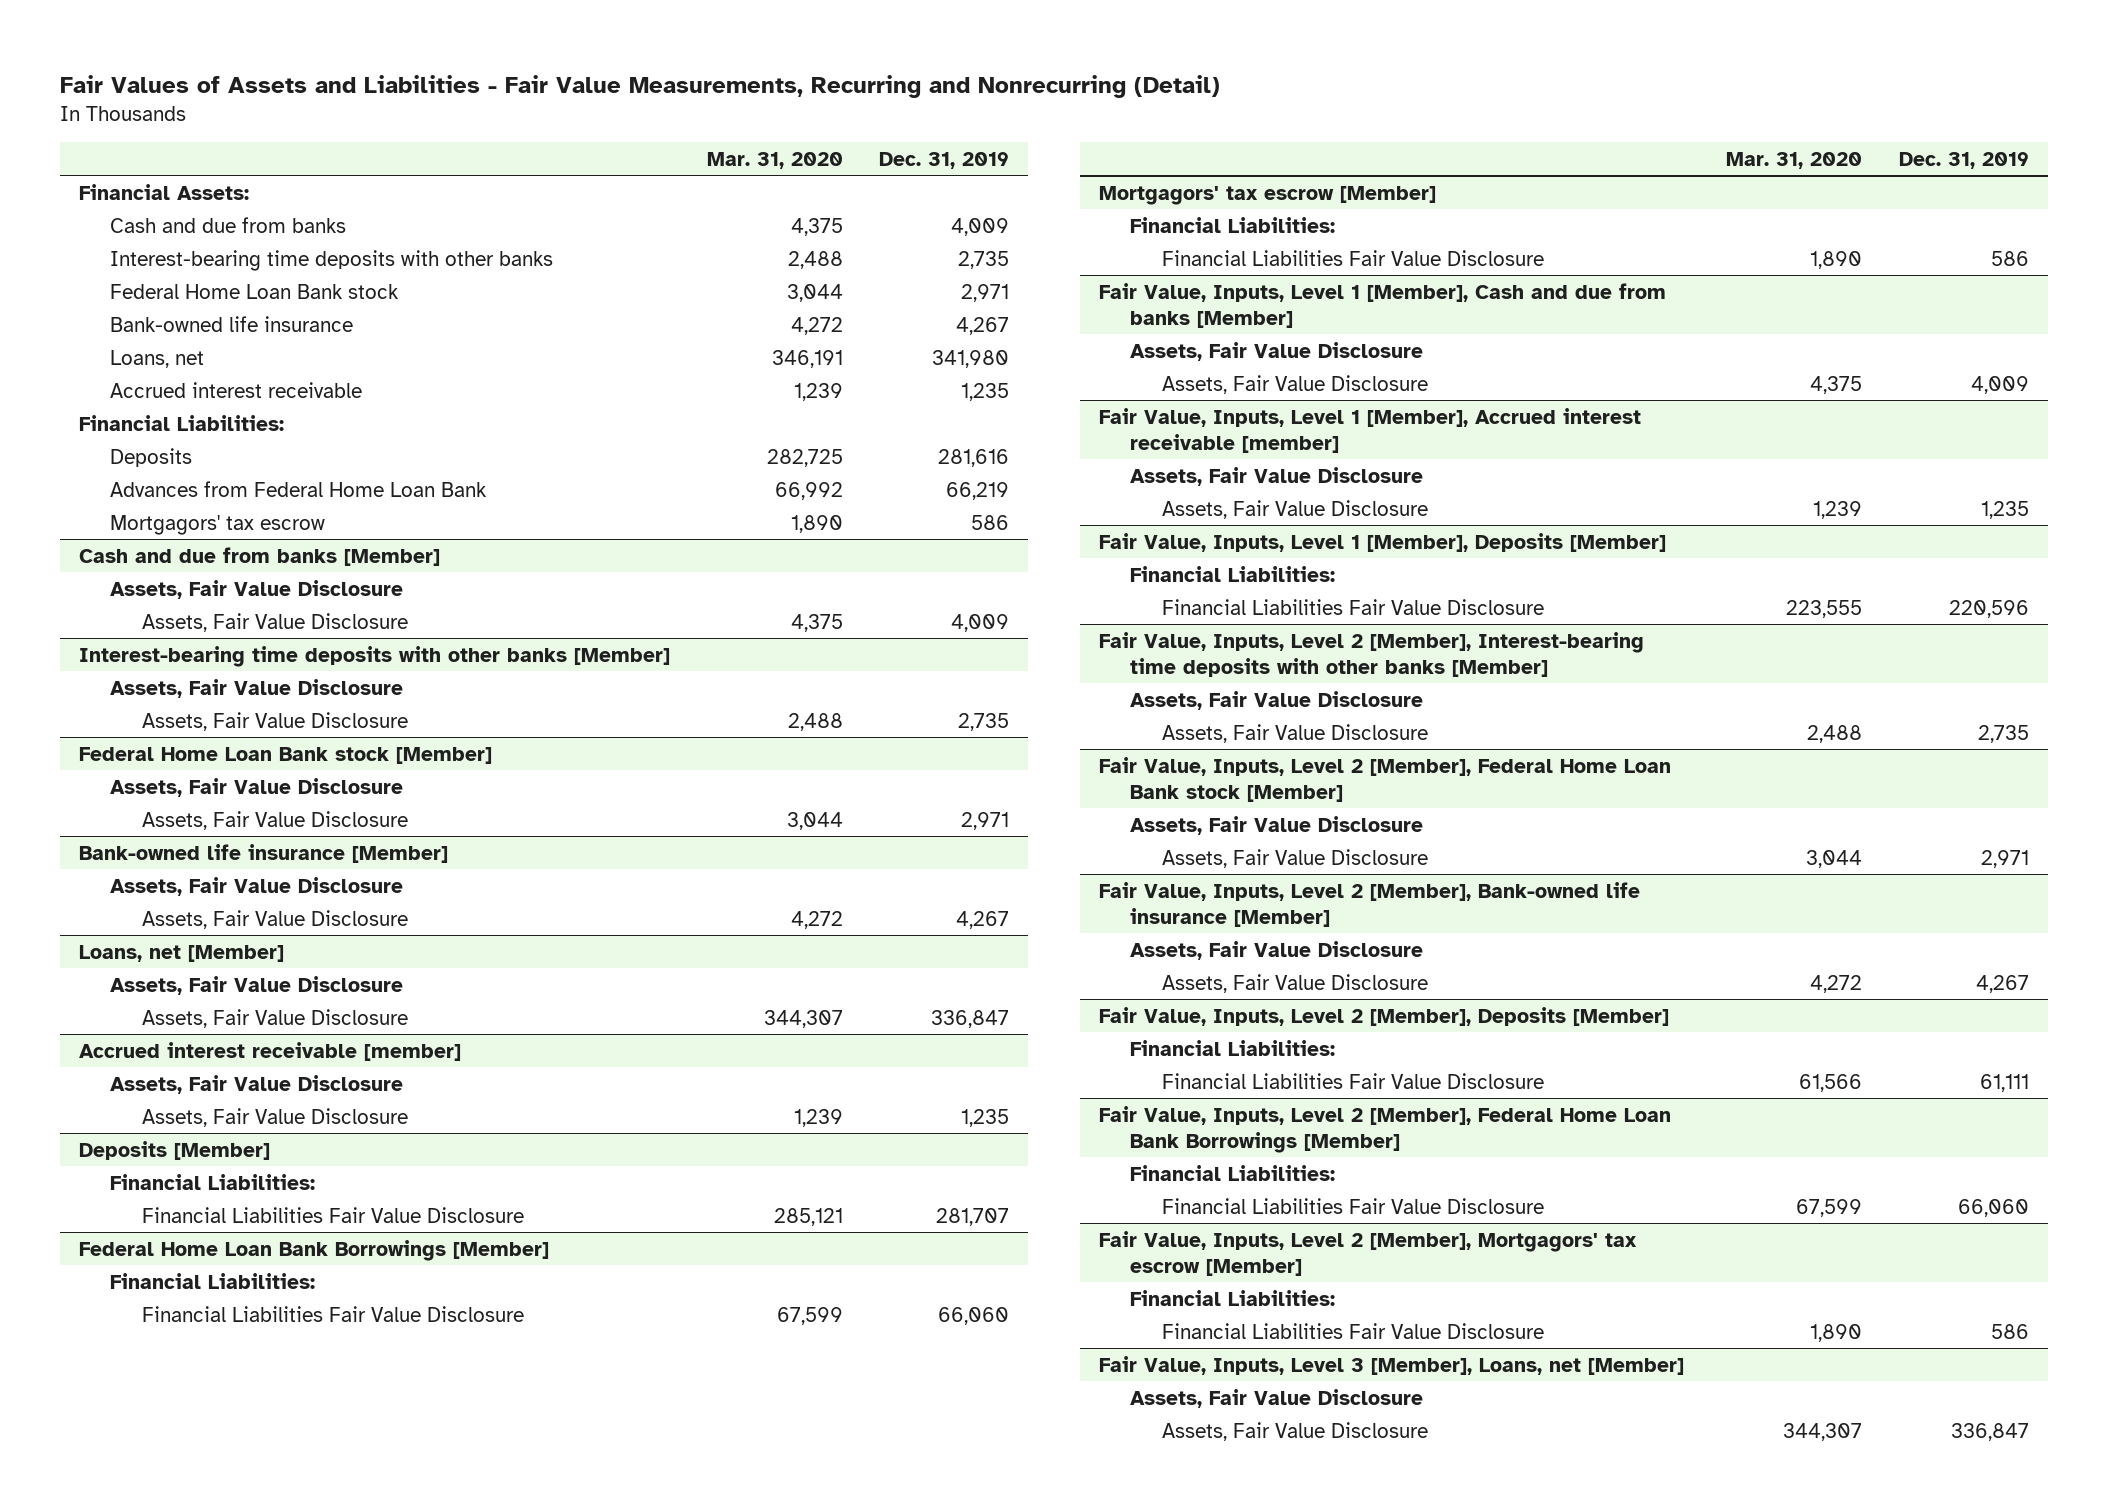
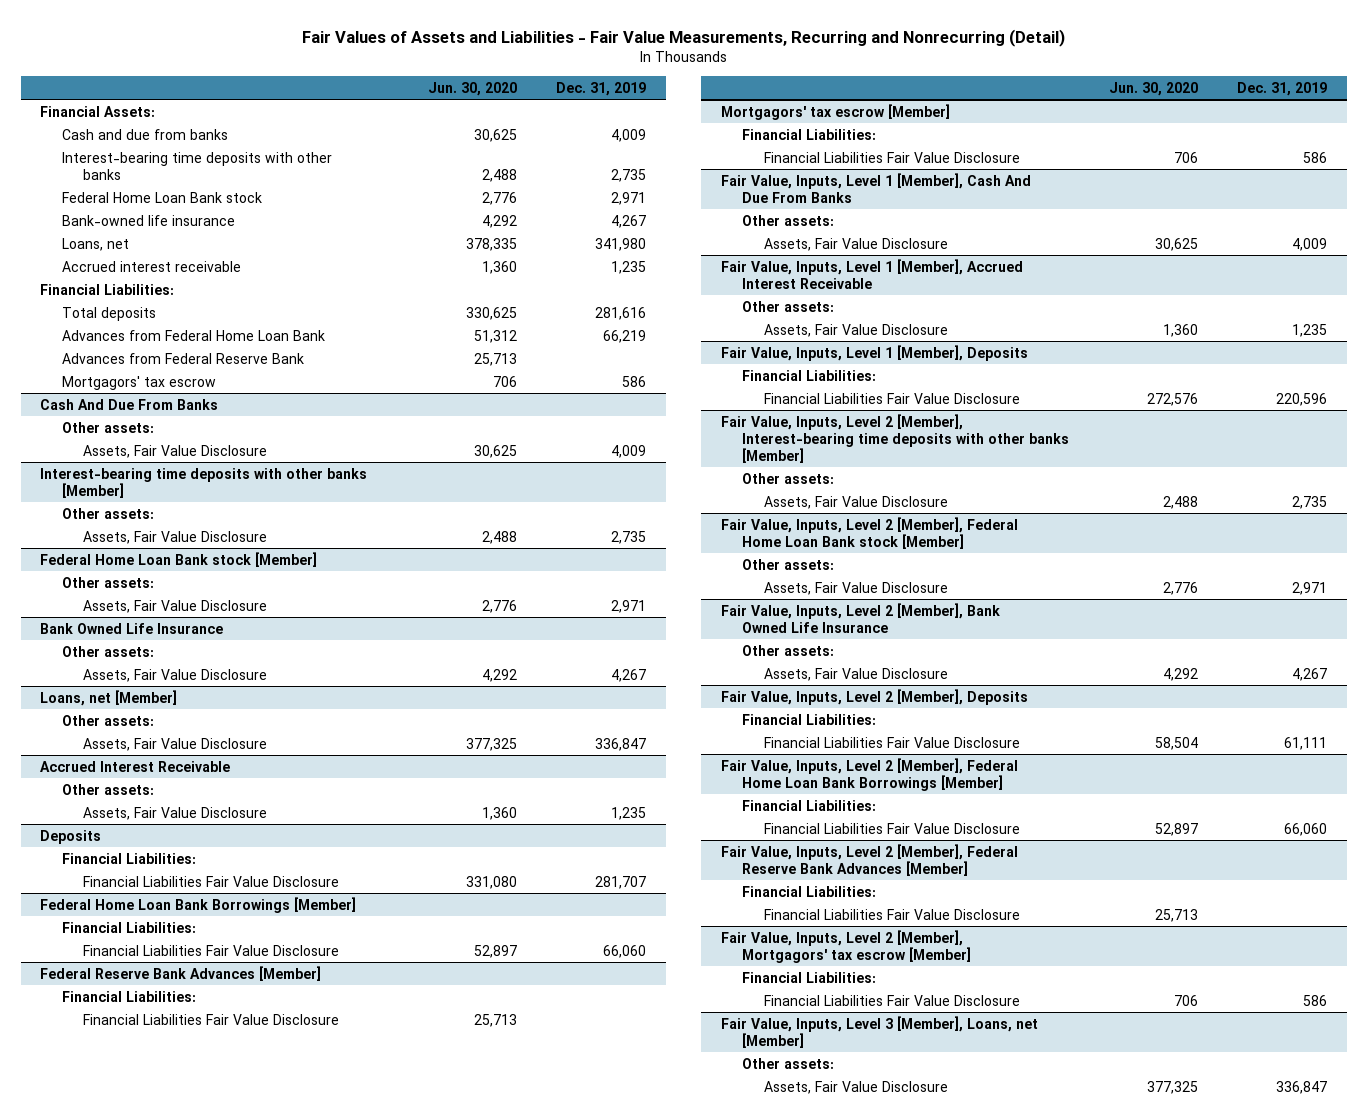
[706,151,843,169] Mar. 31, 2020 -> none
none -> [427,81,517,96] Jun. 30, 2020
[110,447,193,467] Deposits -> [61,306,156,321] Total deposits
none -> [61,352,304,364] Advances from Federal Reserve Bank
[78,546,440,566] Cash and due from banks [Member] -> [40,398,219,410] Cash And Due From Banks
[110,579,404,599] Assets, Fair Value Disclosure -> [61,421,154,433] Other assets:
[110,678,404,698] Assets, Fair Value Disclosure -> [61,507,154,519] Other assets:
[110,777,404,797] Assets, Fair Value Disclosure -> [61,576,154,588] Other assets:
[78,843,448,863] Bank-owned life insurance [Member] -> [40,622,224,634] Bank Owned Life Insurance
[110,876,404,896] Assets, Fair Value Disclosure -> [61,645,154,657] Other assets:
[110,975,404,995] Assets, Fair Value Disclosure -> [61,714,154,726] Other assets:
[78,1041,461,1061] Accrued interest receivable [member] -> [40,760,231,772] Accrued Interest Receivable
[110,1074,404,1094] Assets, Fair Value Disclosure -> [61,783,154,795] Other assets:
[78,1140,270,1160] Deposits [Member] -> [40,829,102,844] Deposits
none -> [40,965,322,981] Federal Reserve Bank Advances [Member]
none -> [61,990,196,1002] Financial Liabilities:
none -> [82,1013,339,1025] Financial Liabilities Fair Value Disclosure
[1098,282,1666,328] Fair Value, Inputs, Level 1 [Member], Cash and due from banks [Member] -> [721,172,1032,203] Fair Value, Inputs, Level 1 [Member], Cash And Due From Banks
[1130,341,1424,361] Assets, Fair Value Disclosure -> [742,214,835,226] Other assets:
[1098,407,1641,453] Fair Value, Inputs, Level 1 [Member], Accrued interest receivable [member] -> [721,258,1024,289] Fair Value, Inputs, Level 1 [Member], Accrued Interest Receivable
[1130,466,1424,486] Assets, Fair Value Disclosure -> [742,300,835,312] Other assets:
[1098,532,1666,552] Fair Value, Inputs, Level 1 [Member], Deposits [Member] -> [721,344,1029,361] Fair Value, Inputs, Level 1 [Member], Deposits
[1130,690,1424,710] Assets, Fair Value Disclosure -> [742,472,835,484] Other assets:
[1130,815,1424,835] Assets, Fair Value Disclosure -> [742,558,835,570] Other assets:
[1098,881,1640,927] Fair Value, Inputs, Level 2 [Member], Bank-owned life insurance [Member] -> [721,602,1001,633] Fair Value, Inputs, Level 2 [Member], Bank Owned Life Insurance
[1130,940,1424,960] Assets, Fair Value Disclosure -> [742,644,835,656] Other assets:
[1098,1006,1669,1026] Fair Value, Inputs, Level 2 [Member], Deposits [Member] -> [721,688,1029,705] Fair Value, Inputs, Level 2 [Member], Deposits
none -> [721,843,1019,876] Fair Value, Inputs, Level 2 [Member], Federal Reserve Bank Advances [Member]
none -> [742,885,877,897] Financial Liabilities:
none -> [763,908,1020,920] Financial Liabilities Fair Value Disclosure
[1130,1388,1424,1408] Assets, Fair Value Disclosure -> [742,1057,835,1069] Other assets:

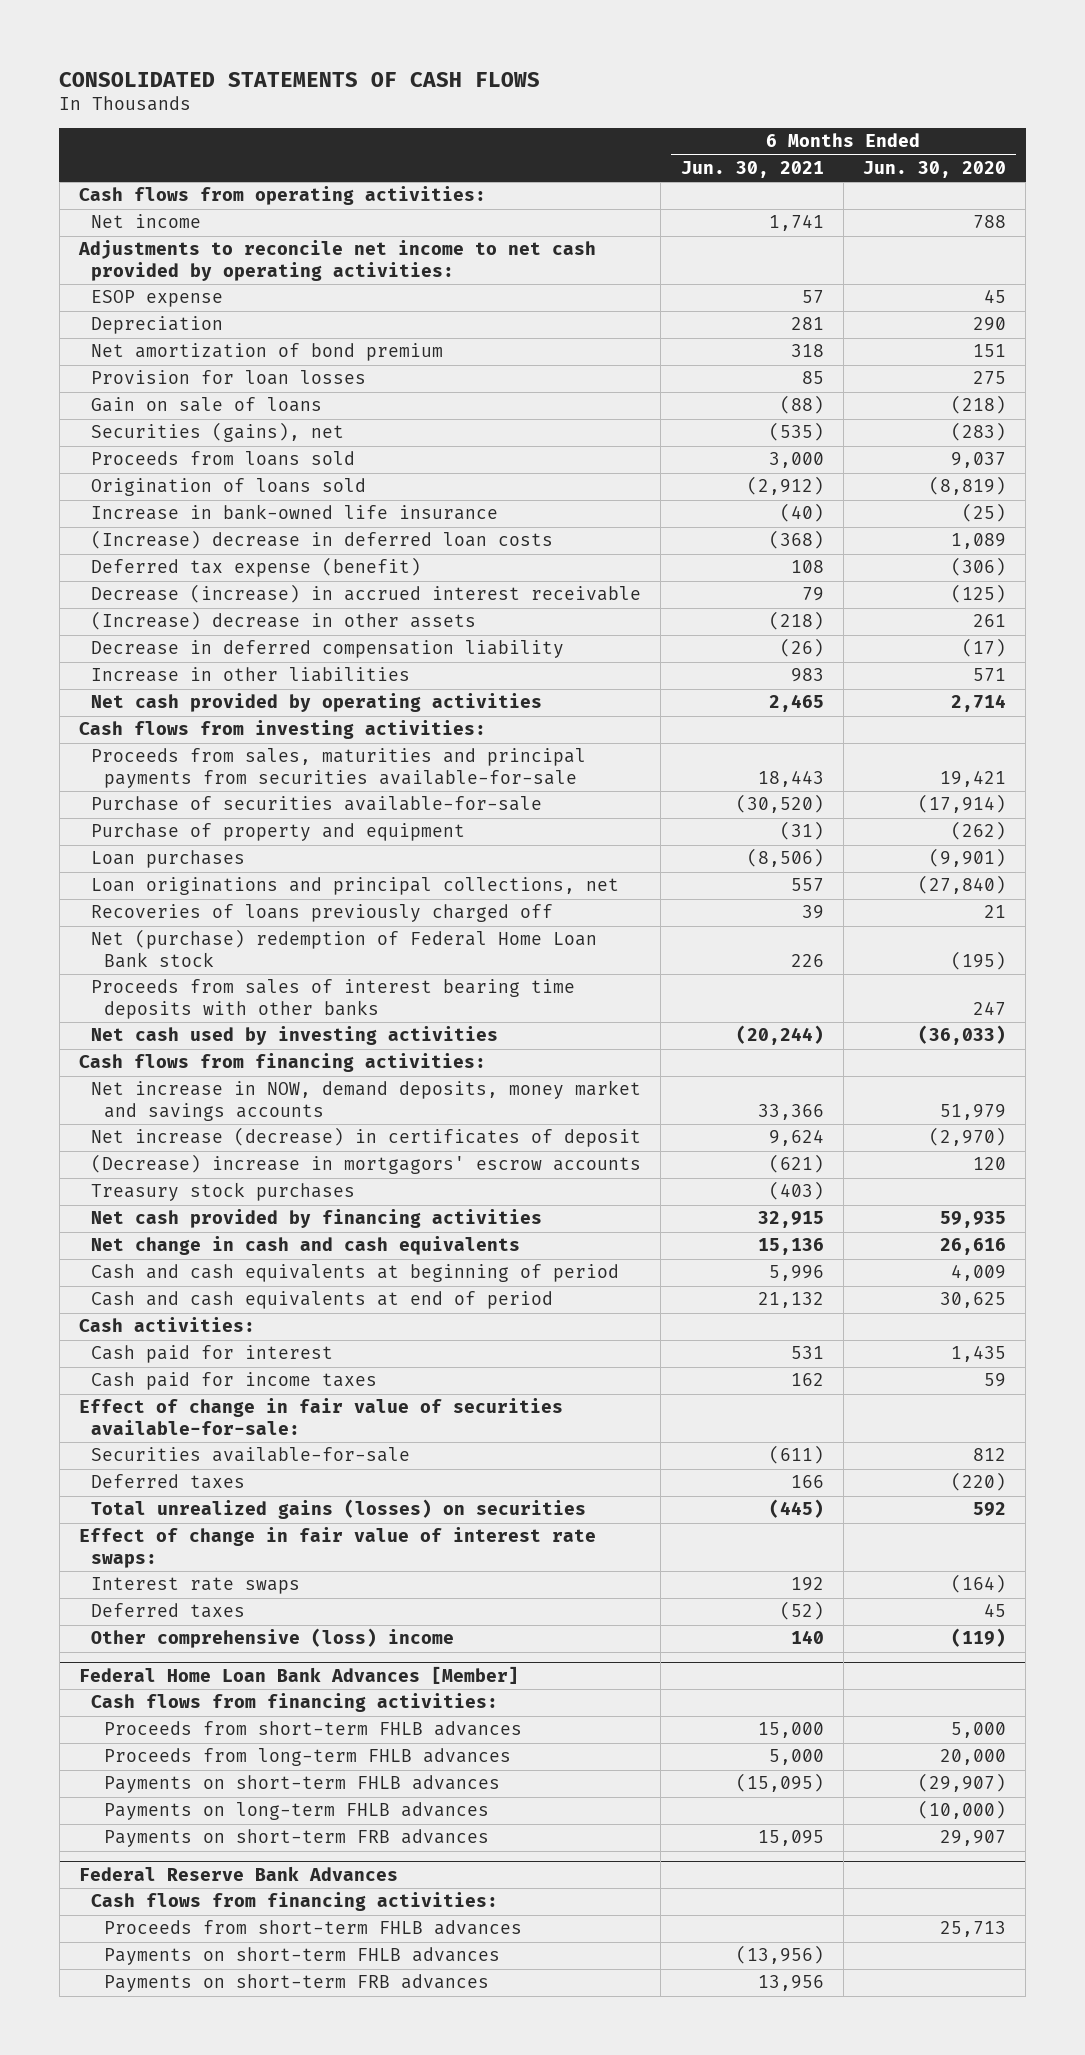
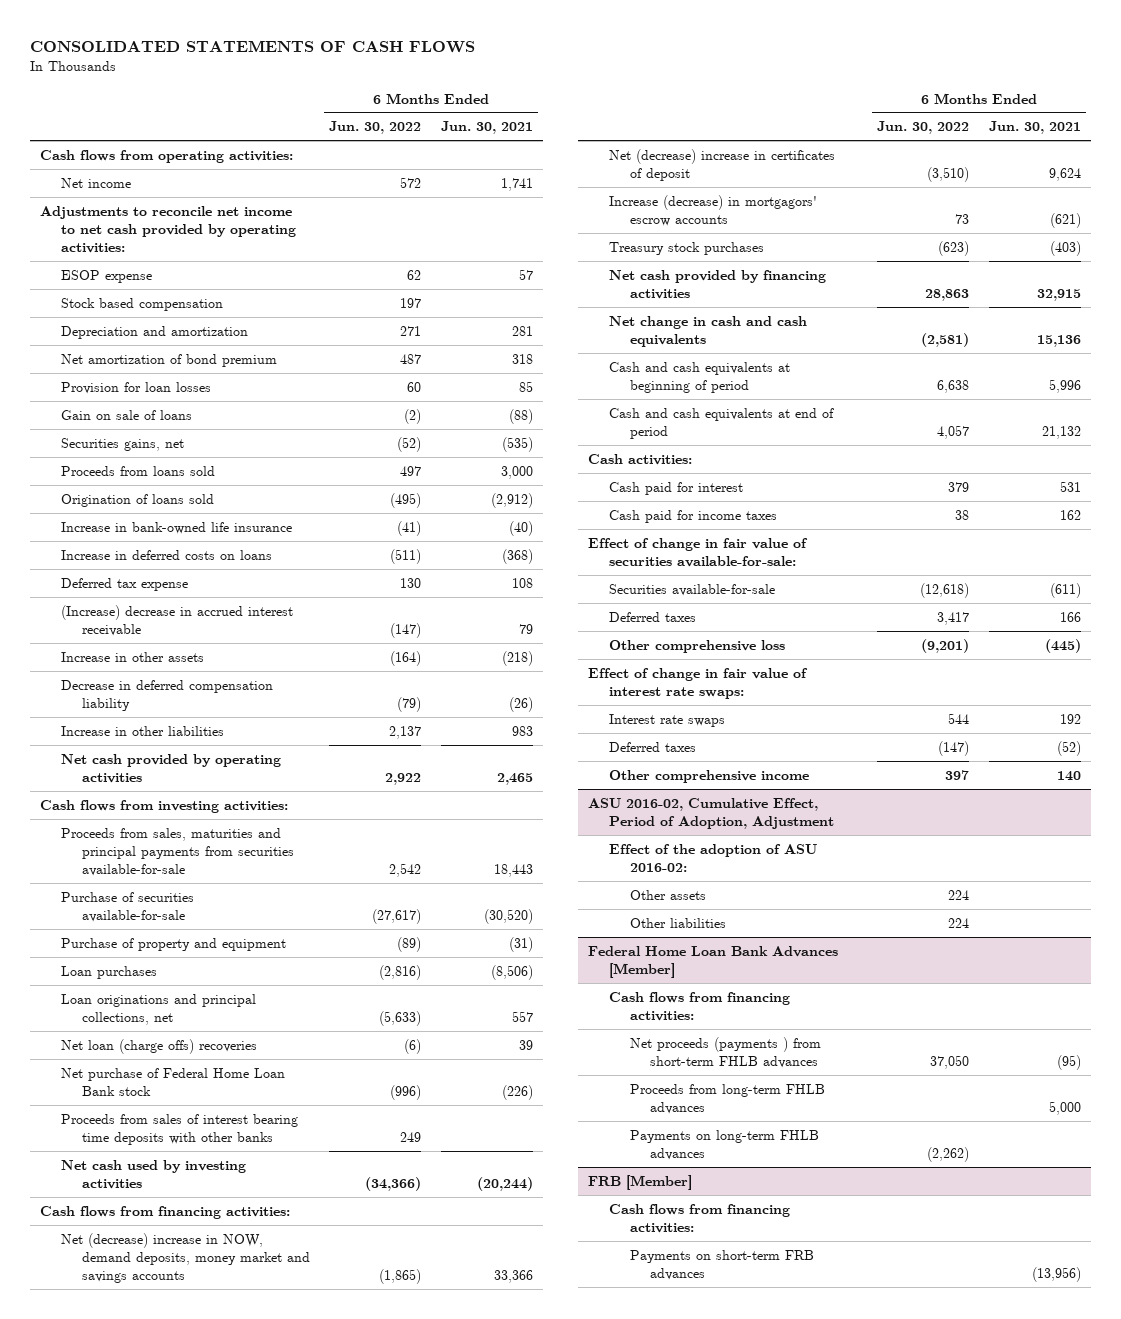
[863,161,1007,179] Jun. 30, 2020 -> none
none -> [329,121,422,135] Jun. 30, 2022
none -> [60,297,223,311] Stock based compensation
[91,316,224,335] Depreciation -> [60,325,248,339] Depreciation and amortization
[91,422,345,443] Securities (gains), net -> [60,437,184,451] Securities gains, net
[91,530,554,550] (Increase) decrease in deferred loan costs -> [60,549,272,560] Increase in deferred costs on loans
[91,557,422,578] Deferred tax expense (benefit) -> [60,577,188,591] Deferred tax expense
[91,584,642,604] Decrease (increase) in accrued interest receivable -> [60,604,293,636] (Increase) decrease in accrued interest receivable
[91,611,477,631] (Increase) decrease in other assets -> [60,651,204,662] Increase in other assets
[91,904,554,923] Recoveries of loans previously charged off -> none
none -> [60,1038,257,1054] Net loan (charge offs) recoveries
[91,929,598,969] Net (purchase) redemption of Federal Home Loan Bank stock -> [60,1067,285,1096] Net purchase of Federal Home Loan Bank stock
[790,954,824,968] 226 -> [501,1084,533,1100] (226)
[91,1080,642,1122] Net increase in NOW, demand deposits, money market and savings accounts -> [60,1232,310,1284] Net (decrease) increase in NOW, demand deposits, money market and savings accounts
[91,1127,642,1148] Net increase (decrease) in certificates of deposit -> [608,148,835,181] Net (decrease) increase in certificates of deposit
[91,1154,642,1175] (Decrease) increase in mortgagors' escrow accounts -> [608,194,817,226] Increase (decrease) in mortgagors' escrow accounts
[91,1499,587,1520] Total unrealized gains (losses) on securities -> [608,639,785,653] Other comprehensive loss
[91,1628,455,1649] Other comprehensive (loss) income -> [608,769,809,783] Other comprehensive income
none -> [587,797,834,829] ASU 2016-02, Cumulative Effect, Period of Adoption, Adjustment
none -> [608,843,817,872] Effect of the adoption of ASU 2016-02:
none -> [629,889,706,900] Other assets
none -> [629,917,726,928] Other liabilities
[103,1721,522,1737] Proceeds from short-term FHLB advances -> [629,1036,821,1068] Net proceeds (payments ) from short-term FHLB advances
[757,1722,824,1739] 15,000 -> [1056,1054,1081,1070] (95)
[103,1775,500,1794] Payments on short-term FHLB advances -> none
[103,1829,489,1848] Payments on short-term FRB advances -> none
[78,1866,398,1882] Federal Reserve Bank Advances -> [587,1174,692,1190] FRB [Member]
[103,1920,522,1936] Proceeds from short-term FHLB advances -> none
[103,1974,489,1993] Payments on short-term FRB advances -> none
[103,1947,500,1966] Payments on short-term FHLB advances -> [629,1249,814,1280] Payments on short-term FRB advances

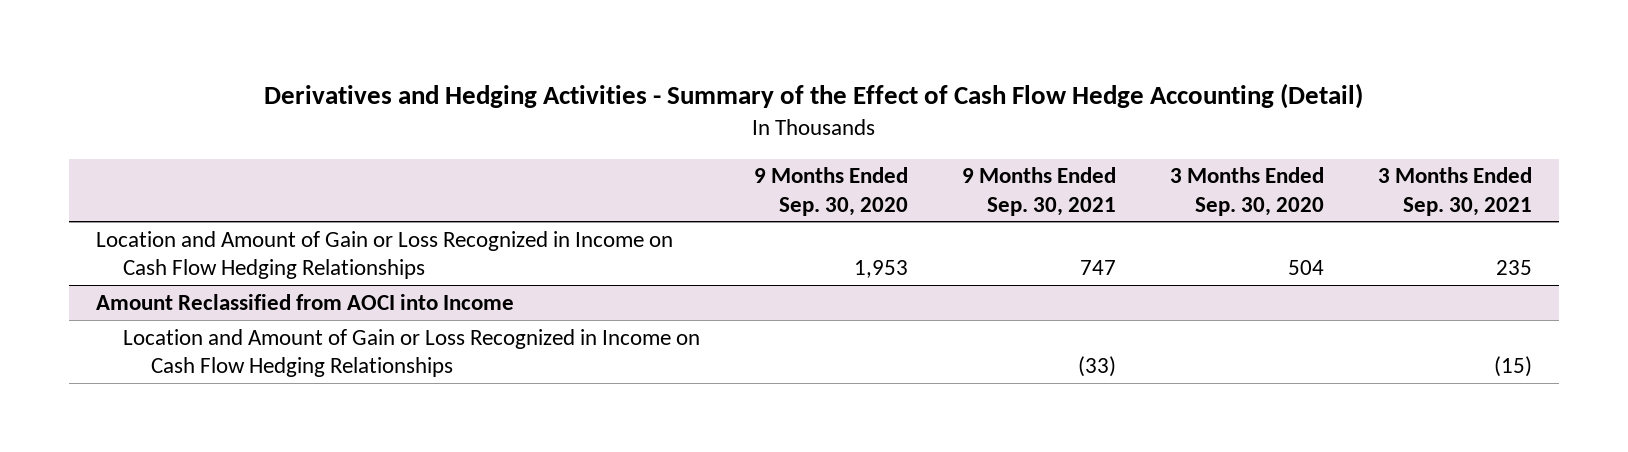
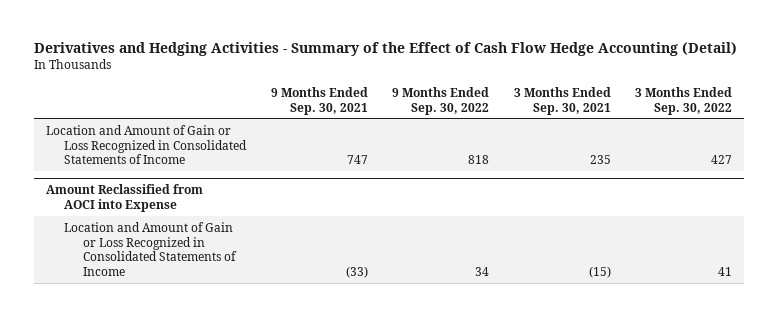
[754,167,909,216] 9 Months Ended Sep. 30, 2020 -> none
[1170,167,1325,216] 3 Months Ended Sep. 30, 2020 -> none
none -> [392,86,490,115] 9 Months Ended Sep. 30, 2022
none -> [635,86,733,115] 3 Months Ended Sep. 30, 2022
[95,230,673,279] Location and Amount of Gain or Loss Recognized in Income on Cash Flow Hedging Relationships -> [46,124,248,165] Location and Amount of Gain or Loss Recognized in Consolidated Statements of Income
[95,293,514,310] Amount Reclassified from AOCI into Income -> [46,184,204,213] Amount Reclassified from AOCI into Expense
[123,328,701,377] Location and Amount of Gain or Loss Recognized in Income on Cash Flow Hedging Relationships -> [64,221,237,277] Location and Amount of Gain or Loss Recognized in Consolidated Statements of Income

